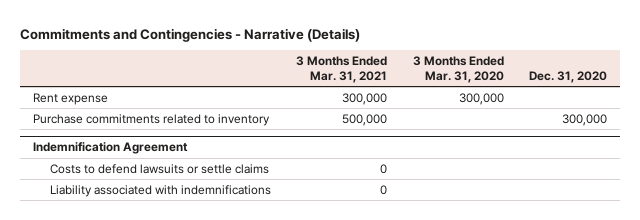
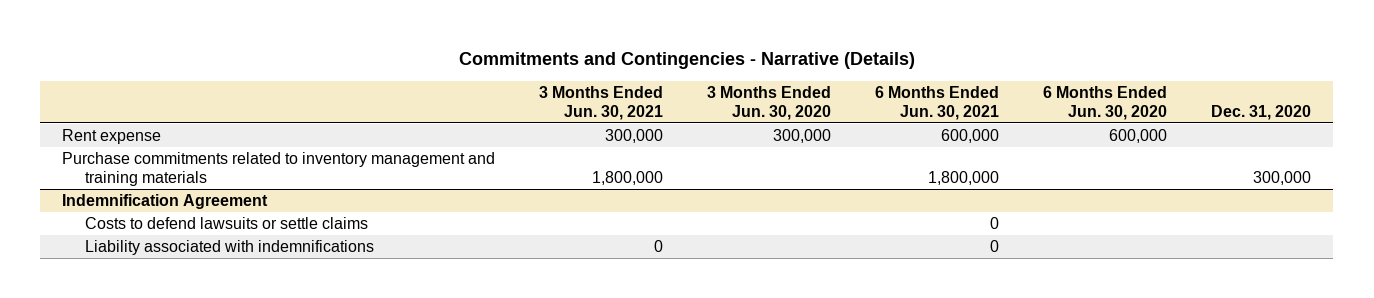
[296,56,388,83] 3 Months Ended Mar. 31, 2021 -> none
[412,56,504,83] 3 Months Ended Mar. 31, 2020 -> none
none -> [539,85,664,120] 3 Months Ended Jun. 30, 2021
none -> [707,85,832,120] 3 Months Ended Jun. 30, 2020
none -> [875,85,1000,120] 6 Months Ended Jun. 30, 2021
none -> [1043,85,1168,120] 6 Months Ended Jun. 30, 2020
[32,113,270,126] Purchase commitments related to inventory -> [62,151,496,187] Purchase commitments related to inventory management and training materials

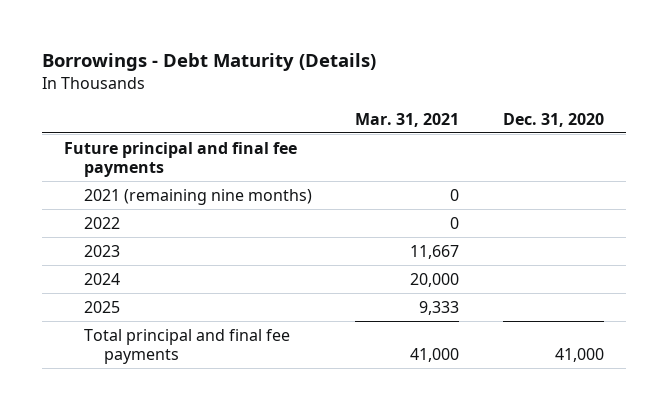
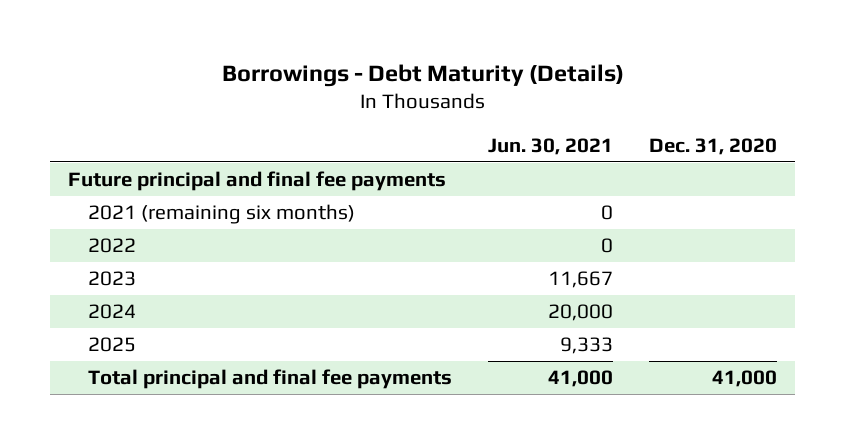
[355,112,460,127] Mar. 31, 2021 -> none
none -> [488,137,614,155] Jun. 30, 2021
[84,188,313,205] 2021 (remaining nine months) -> [88,204,356,225] 2021 (remaining six months)

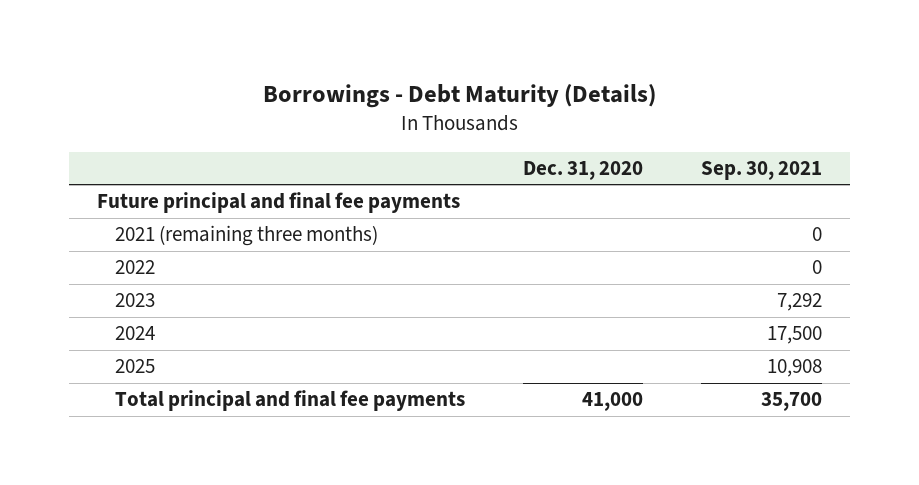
[488,137,614,155] Jun. 30, 2021 -> none
none -> [700,160,822,180] Sep. 30, 2021
[88,204,356,225] 2021 (remaining six months) -> [115,225,379,247] 2021 (remaining three months)

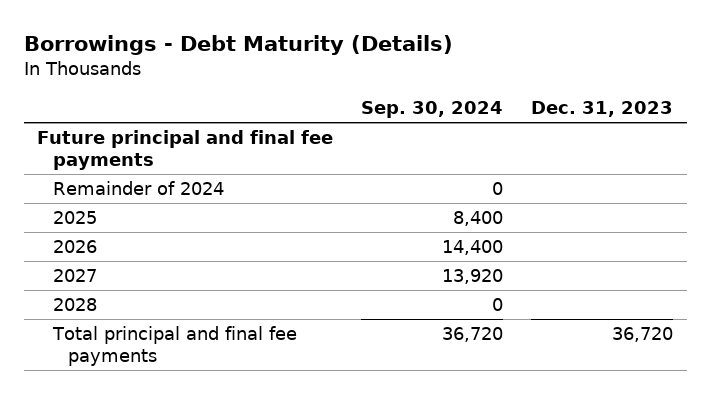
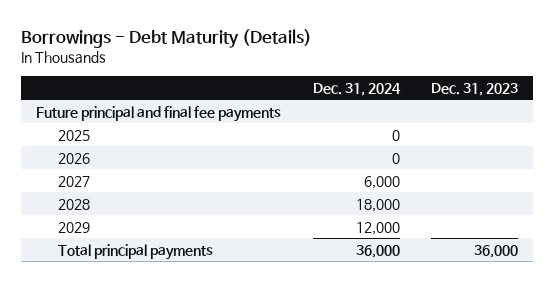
[361,100,504,118] Sep. 30, 2024 -> none
none -> [312,82,401,96] Dec. 31, 2024
[52,181,224,196] Remainder of 2024 -> none
none -> [57,221,90,233] 2029
[51,326,297,367] Total principal and final fee payments -> [57,243,213,260] Total principal payments
[611,327,673,343] 36,720 -> [473,244,518,258] 36,000

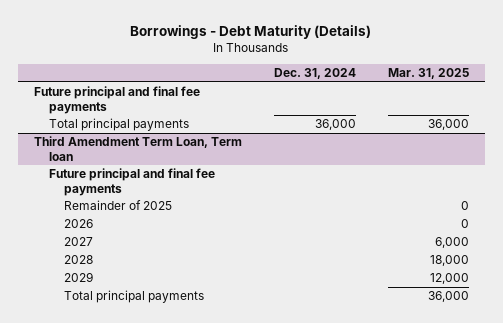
[430,82,518,96] Dec. 31, 2023 -> none
none -> [387,68,469,80] Mar. 31, 2025
[57,129,90,141] 2025 -> none
[57,152,90,164] 2026 -> none
[57,175,90,187] 2027 -> none
[57,198,90,210] 2028 -> none
[57,221,90,233] 2029 -> none
none -> [33,136,242,161] Third Amendment Term Loan, Term loan
none -> [48,168,215,196] Future principal and final fee payments
none -> [63,200,172,211] Remainder of 2025
none -> [63,219,93,229] 2026
none -> [63,237,93,247] 2027
none -> [63,255,93,265] 2028
none -> [63,272,93,283] 2029
none -> [63,290,204,304] Total principal payments

